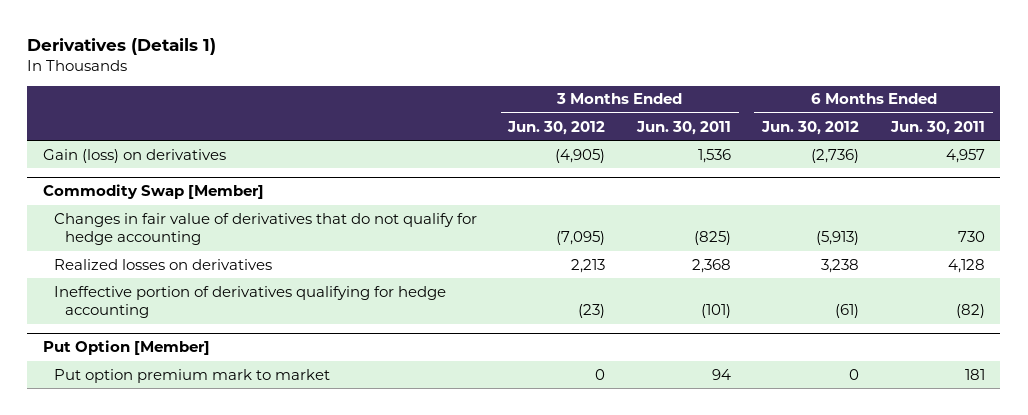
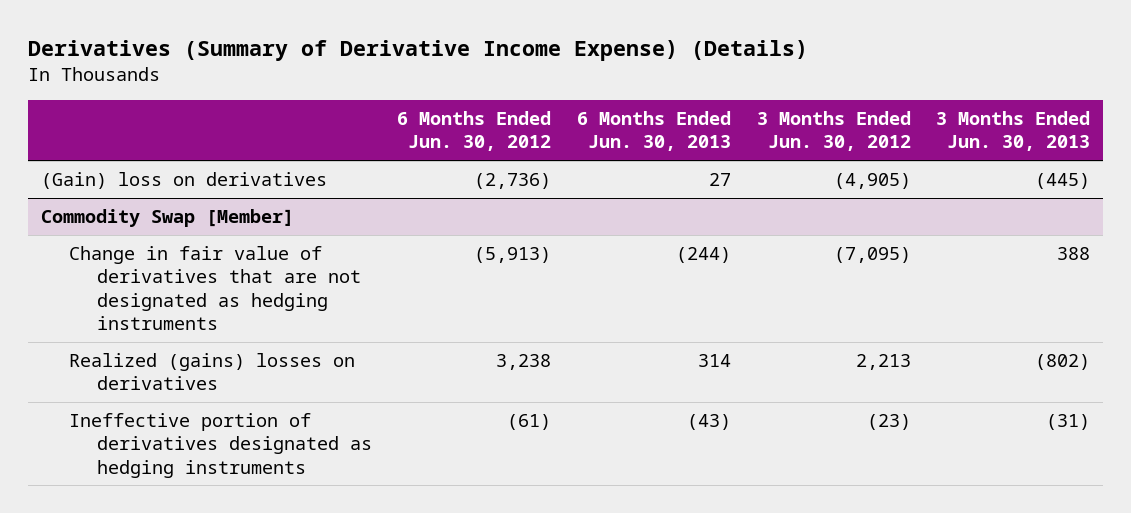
[27,37,217,55] Derivatives (Details 1) -> [27,40,808,62] Derivatives (Summary of Derivative Income Expense) (Details)
[635,120,731,135] Jun. 30, 2011 -> none
[889,120,985,135] Jun. 30, 2011 -> none
none -> [577,110,732,152] 6 Months Ended Jun. 30, 2013
none -> [936,110,1091,152] 3 Months Ended Jun. 30, 2013
[43,148,227,163] Gain (loss) on derivatives -> [40,172,327,190] (Gain) loss on derivatives
[43,340,211,356] Put Option [Member] -> none
[54,368,331,383] Put option premium mark to market -> none
[54,212,478,246] Changes in fair value of derivatives that do not qualify for hedge accounting -> [68,246,361,331] Change in fair value of derivatives that are not designated as hedging instruments
[54,258,273,270] Realized losses on derivatives -> [68,353,355,391] Realized (gains) losses on derivatives
[54,285,447,319] Ineffective portion of derivatives qualifying for hedge accounting -> [68,413,372,478] Ineffective portion of derivatives designated as hedging instruments

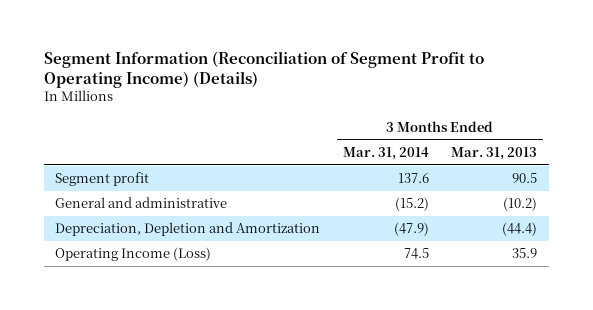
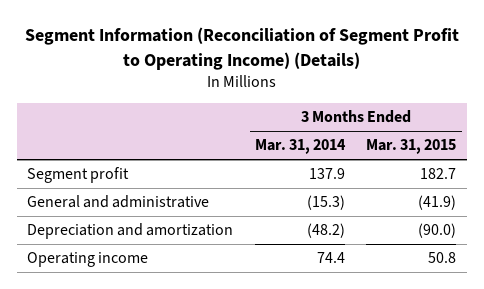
[451,146,538,160] Mar. 31, 2013 -> none
none -> [366,139,457,155] Mar. 31, 2015
[397,173,429,184] 137.6 -> [308,168,345,180] 137.9
[394,197,429,212] (15.2) -> [306,195,345,211] (15.3)
[55,222,321,237] Depreciation, Depletion and Amortization -> [27,223,234,240] Depreciation and amortization
[393,222,429,237] (47.9) -> [306,223,345,239] (48.2)
[55,247,212,262] Operating Income (Loss) -> [27,252,149,268] Operating income
[403,248,429,260] 74.5 -> [316,252,345,264] 74.4

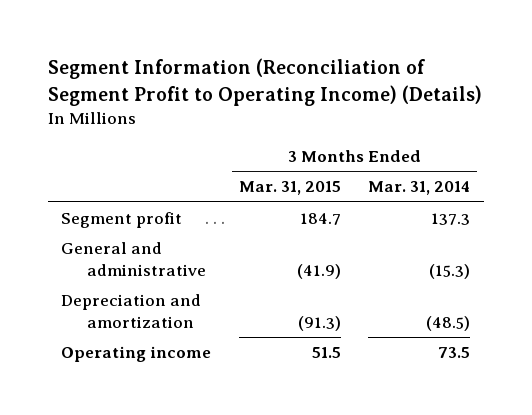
[308,168,345,180] 137.9 -> [431,213,471,226] 137.3
[420,168,457,180] 182.7 -> [299,213,341,226] 184.7
[306,223,345,239] (48.2) -> [426,315,471,331] (48.5)
[418,223,457,239] (90.0) -> [297,315,341,331] (91.3)
[316,252,345,264] 74.4 -> [438,347,471,359] 73.5
[428,252,457,264] 50.8 -> [311,347,341,359] 51.5

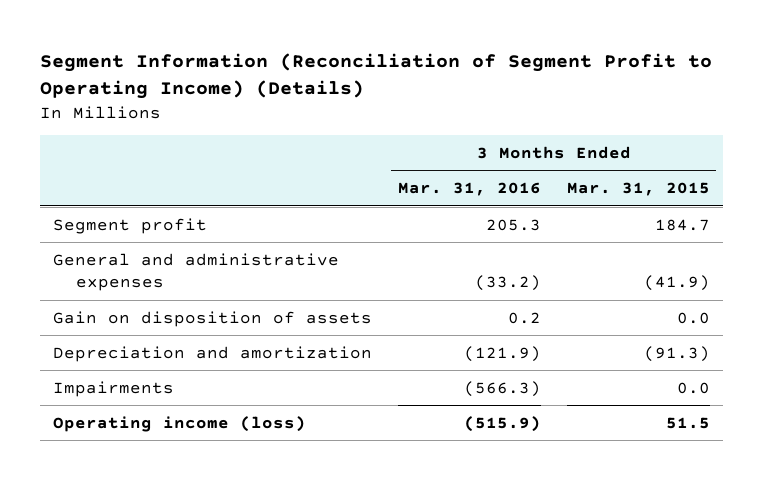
[368,181,471,196] Mar. 31, 2014 -> none
none -> [397,182,541,197] Mar. 31, 2016
[61,242,206,276] General and administrative -> [52,252,339,292] General and administrative expenses
none -> [52,310,372,327] Gain on disposition of assets
none -> [52,380,174,397] Impairments
[61,346,212,363] Operating income -> [52,415,306,432] Operating income (loss)

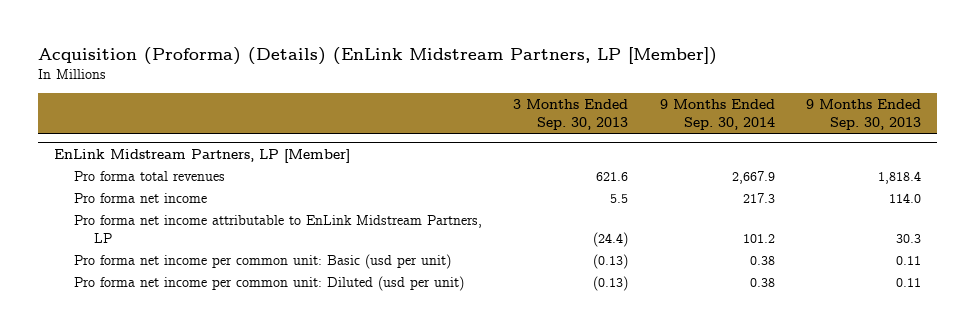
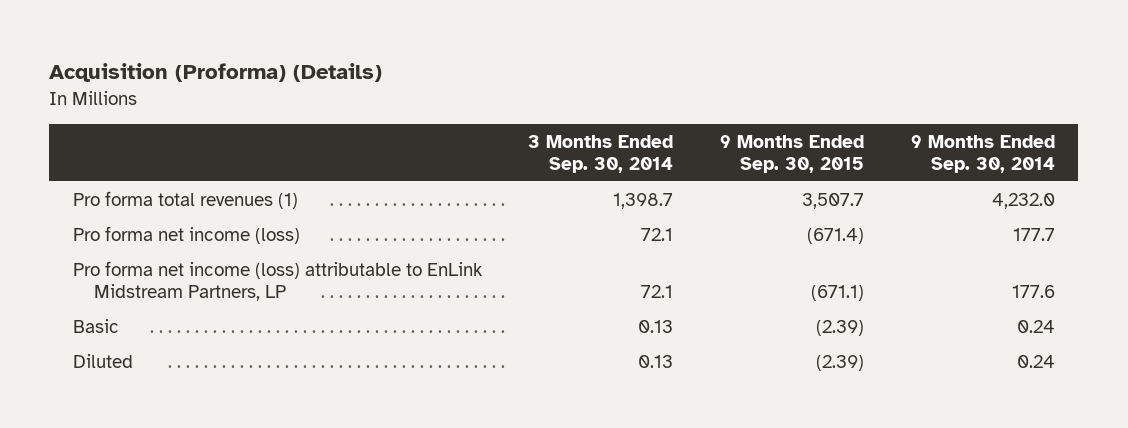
[37,47,717,66] Acquisition (Proforma) (Details) (EnLink Midstream Partners, LP [Member]) -> [49,63,383,83] Acquisition (Proforma) (Details)
[513,99,629,131] 3 Months Ended Sep. 30, 2013 -> none
[806,99,922,131] 9 Months Ended Sep. 30, 2013 -> none
none -> [528,134,674,174] 3 Months Ended Sep. 30, 2014
none -> [720,134,865,174] 9 Months Ended Sep. 30, 2015
[53,148,350,163] EnLink Midstream Partners, LP [Member] -> none
[73,254,451,270] Pro forma net income per common unit: Basic (usd per unit) -> none
[73,276,464,292] Pro forma net income per common unit: Diluted (usd per unit) -> none
[73,171,225,182] Pro forma total revenues -> [72,190,298,209] Pro forma total revenues (1)
[731,171,775,185] 2,667.9 -> [992,192,1056,209] 4,232.0
[73,193,207,204] Pro forma net income -> [72,225,300,244] Pro forma net income (loss)
[742,193,775,204] 217.3 -> [1013,227,1056,241] 177.7
[73,215,482,243] Pro forma net income attributable to EnLink Midstream Partners, LP -> [72,260,483,302] Pro forma net income (loss) attributable to EnLink Midstream Partners, LP
[742,233,775,243] 101.2 -> [1012,285,1056,299] 177.6
none -> [72,318,119,333] Basic
none -> [72,353,133,368] Diluted

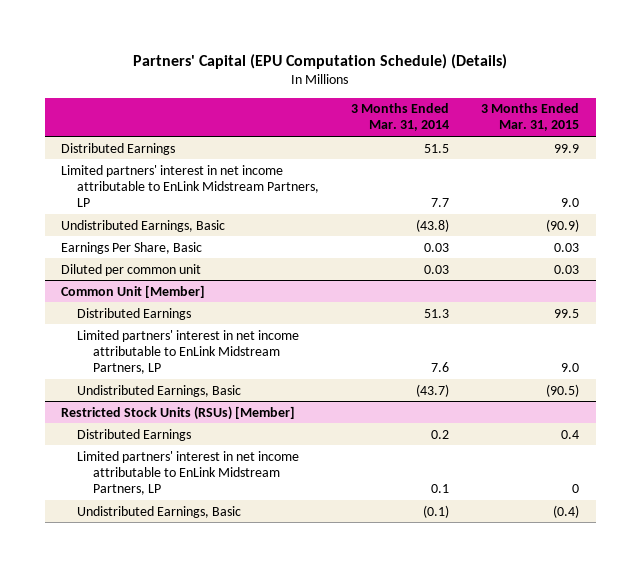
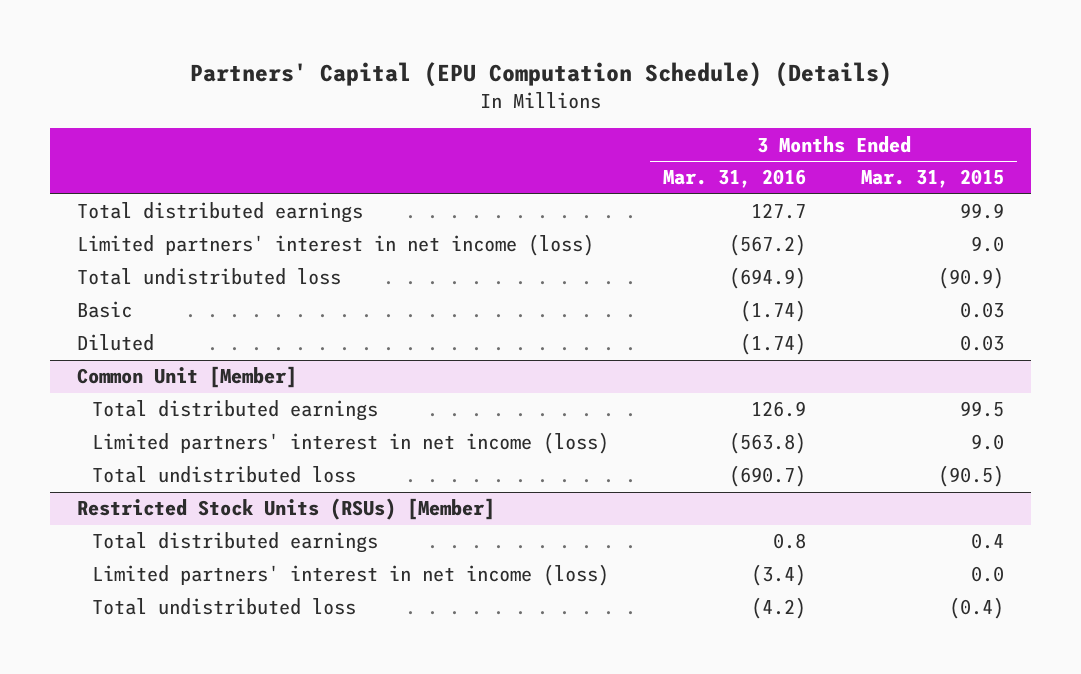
[351,103,450,132] 3 Months Ended Mar. 31, 2014 -> none
none -> [663,169,807,189] Mar. 31, 2016
[61,142,176,155] Distributed Earnings -> [77,202,364,224] Total distributed earnings
[61,164,320,207] Limited partners' interest in net income attributable to EnLink Midstream Partners, LP -> [77,234,595,257] Limited partners' interest in net income (loss)
[61,219,226,232] Undistributed Earnings, Basic -> [77,268,342,286] Total undistributed loss
[61,241,203,254] Earnings Per Share, Basic -> [77,301,133,319] Basic
[61,263,202,276] Diluted per common unit -> [77,334,155,352] Diluted
[77,307,192,320] Distributed Earnings -> [92,400,379,422] Total distributed earnings
[77,329,300,374] Limited partners' interest in net income attributable to EnLink Midstream Partners, LP -> [92,432,610,455] Limited partners' interest in net income (loss)
[77,384,242,397] Undistributed Earnings, Basic -> [92,466,357,484] Total undistributed loss
[77,428,192,441] Distributed Earnings -> [92,532,379,554] Total distributed earnings
[77,450,300,495] Limited partners' interest in net income attributable to EnLink Midstream Partners, LP -> [92,564,610,587] Limited partners' interest in net income (loss)
[572,483,580,493] 0 -> [970,566,1004,583] 0.0
[77,505,242,518] Undistributed Earnings, Basic -> [92,598,357,616] Total undistributed loss

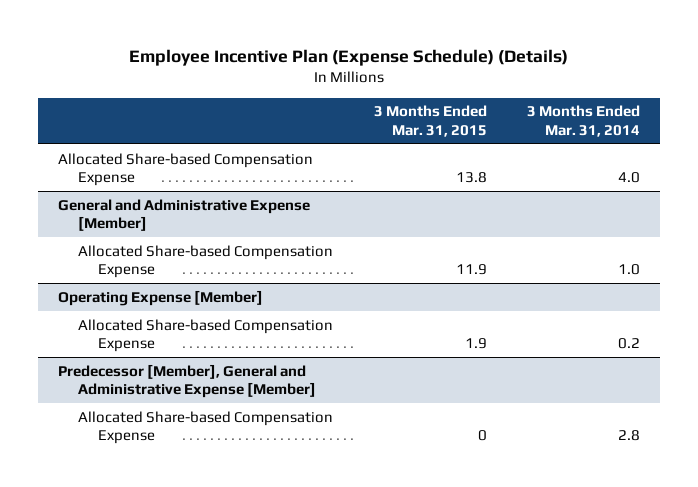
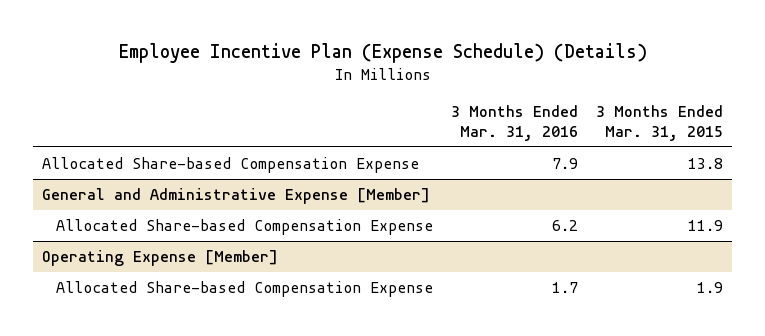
[526,105,640,137] 3 Months Ended Mar. 31, 2014 -> none
none -> [451,105,579,141] 3 Months Ended Mar. 31, 2016
[58,363,317,399] Predecessor [Member], General and Administrative Expense [Member] -> none
[78,410,334,445] Allocated Share-based Compensation Expense -> none

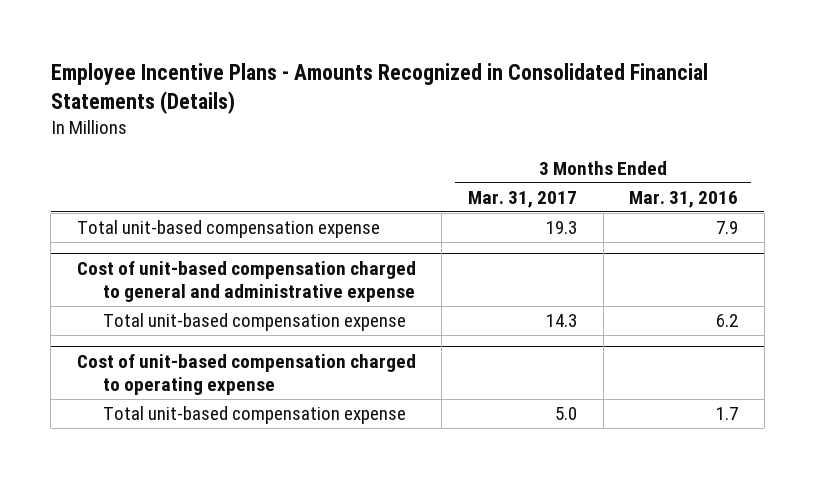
[118,43,647,64] Employee Incentive Plan (Expense Schedule) (Details) -> [50,62,708,115] Employee Incentive Plans - Amounts Recognized in Consolidated Financial Statements (Details)
[596,105,724,141] 3 Months Ended Mar. 31, 2015 -> none
none -> [468,190,578,208] Mar. 31, 2017
[42,157,420,174] Allocated Share-based Compensation Expense -> [76,220,380,239] Total unit-based compensation expense
[42,188,431,205] General and Administrative Expense [Member] -> [76,260,416,303] Cost of unit-based compensation charged to general and administrative expense
[56,219,434,236] Allocated Share-based Compensation Expense -> [102,313,406,332] Total unit-based compensation expense
[42,250,279,267] Operating Expense [Member] -> [76,353,416,396] Cost of unit-based compensation charged to operating expense
[56,281,434,298] Allocated Share-based Compensation Expense -> [102,406,406,425] Total unit-based compensation expense

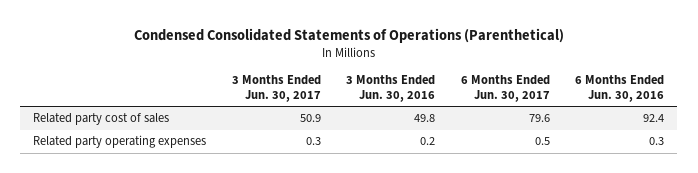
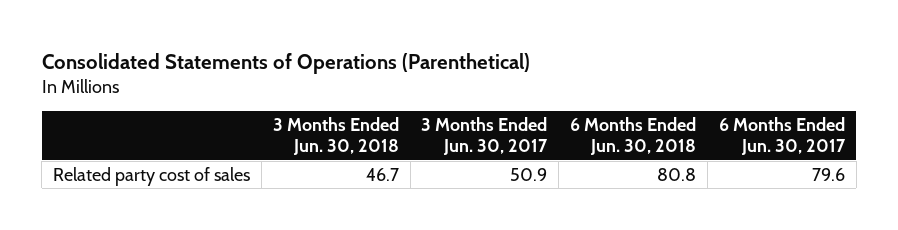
[133,27,564,43] Condensed Consolidated Statements of Operations (Parenthetical) -> [41,53,530,75] Consolidated Statements of Operations (Parenthetical)
[346,75,436,103] 3 Months Ended Jun. 30, 2016 -> none
[575,75,665,103] 6 Months Ended Jun. 30, 2016 -> none
none -> [272,116,399,156] 3 Months Ended Jun. 30, 2018
none -> [570,116,697,156] 6 Months Ended Jun. 30, 2018
[33,135,207,149] Related party operating expenses -> none

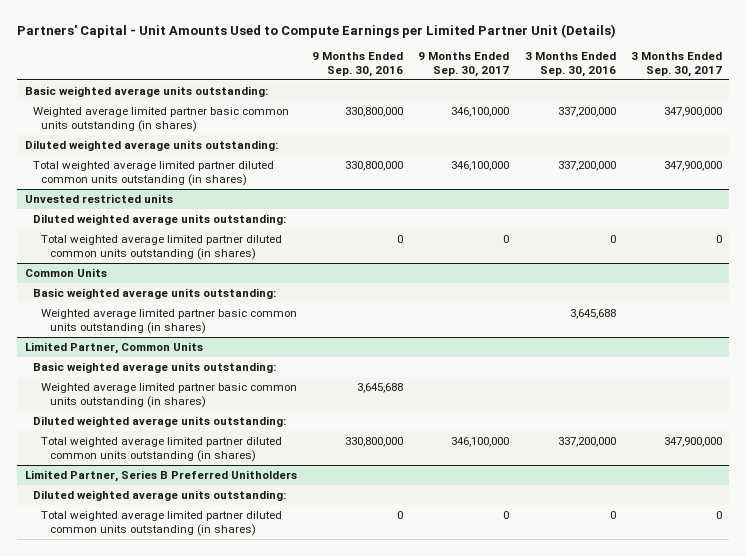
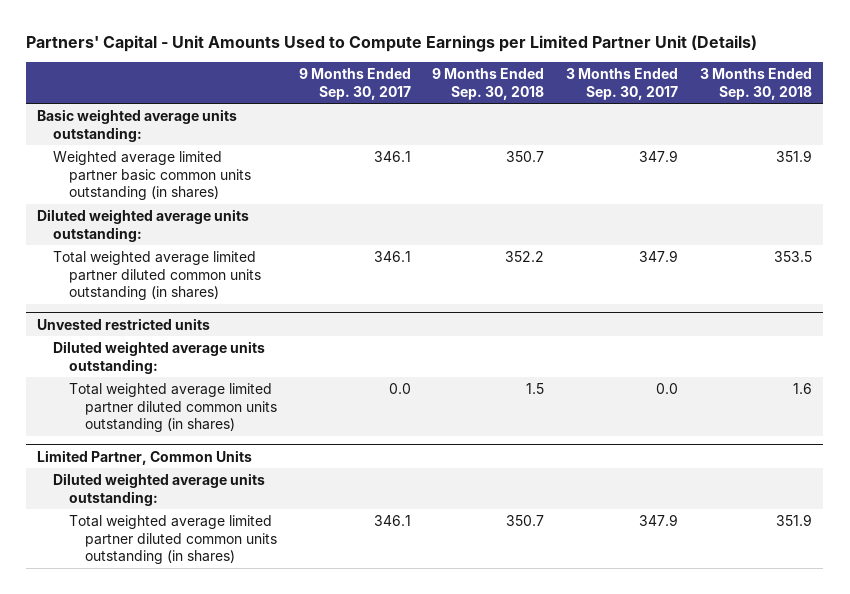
[312,52,404,77] 9 Months Ended Sep. 30, 2016 -> none
[524,52,616,77] 3 Months Ended Sep. 30, 2016 -> none
none -> [432,67,545,100] 9 Months Ended Sep. 30, 2018
none -> [700,67,813,100] 3 Months Ended Sep. 30, 2018
[451,107,510,118] 346,100,000 -> [373,150,411,162] 346.1
[663,107,722,118] 347,900,000 -> [639,149,679,162] 347.9
[451,161,510,172] 346,100,000 -> [373,250,411,262] 346.1
[663,161,722,172] 347,900,000 -> [639,249,679,262] 347.9
[24,268,107,278] Common Units -> none
[33,288,277,300] Basic weighted average units outstanding: -> none
[41,309,298,334] Weighted average limited partner basic common units outstanding (in shares) -> none
[503,235,510,244] 0 -> [388,382,411,394] 0.0
[715,235,722,244] 0 -> [656,382,679,394] 0.0
[33,362,277,374] Basic weighted average units outstanding: -> none
[41,383,298,408] Weighted average limited partner basic common units outstanding (in shares) -> none
[24,470,297,483] Limited Partner, Series B Preferred Unitholders -> none
[33,490,287,502] Diluted weighted average units outstanding: -> none
[41,511,283,536] Total weighted average limited partner diluted common units outstanding (in shares) -> none
[451,437,510,448] 346,100,000 -> [373,514,411,526] 346.1
[663,437,722,448] 347,900,000 -> [639,513,679,526] 347.9

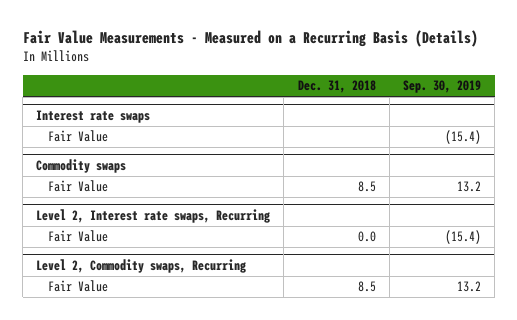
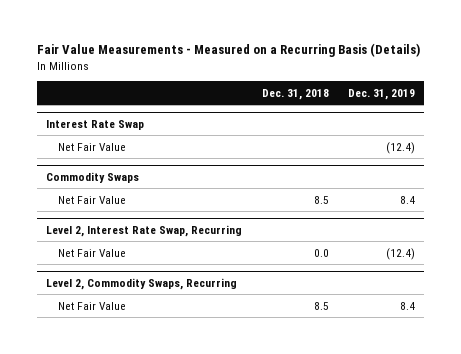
[402,80,481,94] Sep. 30, 2019 -> none
none -> [347,88,415,100] Dec. 31, 2019
[36,110,151,124] Interest rate swaps -> [46,119,145,130] Interest Rate Swap
[47,130,108,143] Fair Value -> [57,142,126,151] Net Fair Value
[36,159,127,174] Commodity swaps -> [46,171,140,183] Commodity Swaps
[47,180,108,193] Fair Value -> [57,195,126,204] Net Fair Value
[36,209,271,224] Level 2, Interest rate swaps, Recurring -> [46,224,243,237] Level 2, Interest Rate Swap, Recurring
[47,230,108,243] Fair Value -> [57,248,126,257] Net Fair Value
[36,259,247,274] Level 2, Commodity swaps, Recurring -> [46,277,238,290] Level 2, Commodity Swaps, Recurring
[47,280,108,293] Fair Value -> [57,301,126,310] Net Fair Value

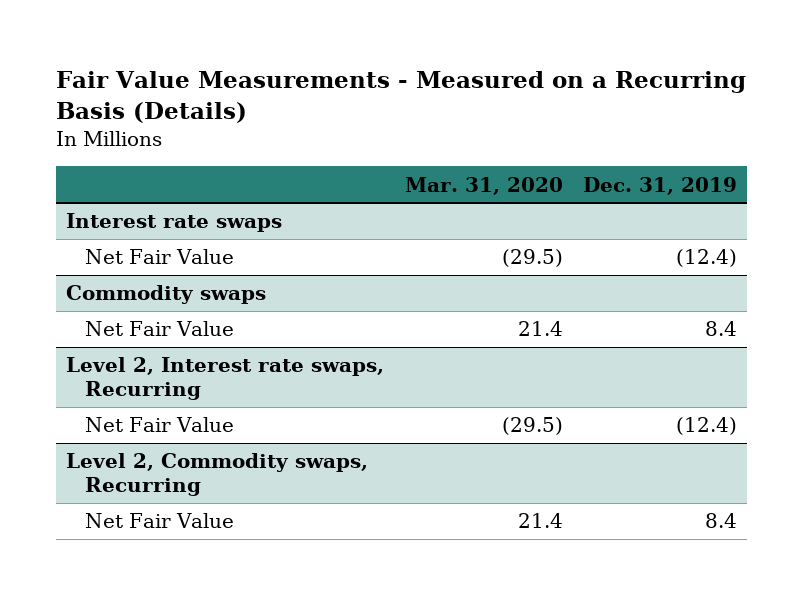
[261,88,329,100] Dec. 31, 2018 -> none
none -> [404,176,563,195] Mar. 31, 2020
[46,119,145,130] Interest Rate Swap -> [66,213,283,233] Interest rate swaps
[46,171,140,183] Commodity Swaps -> [66,285,267,305] Commodity swaps
[46,224,243,237] Level 2, Interest Rate Swap, Recurring -> [66,357,385,401] Level 2, Interest rate swaps, Recurring
[46,277,238,290] Level 2, Commodity Swaps, Recurring -> [66,453,369,497] Level 2, Commodity swaps, Recurring

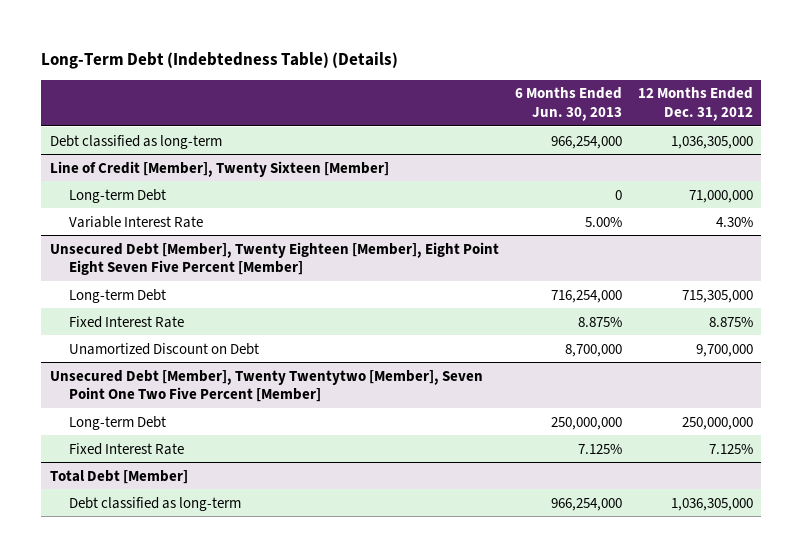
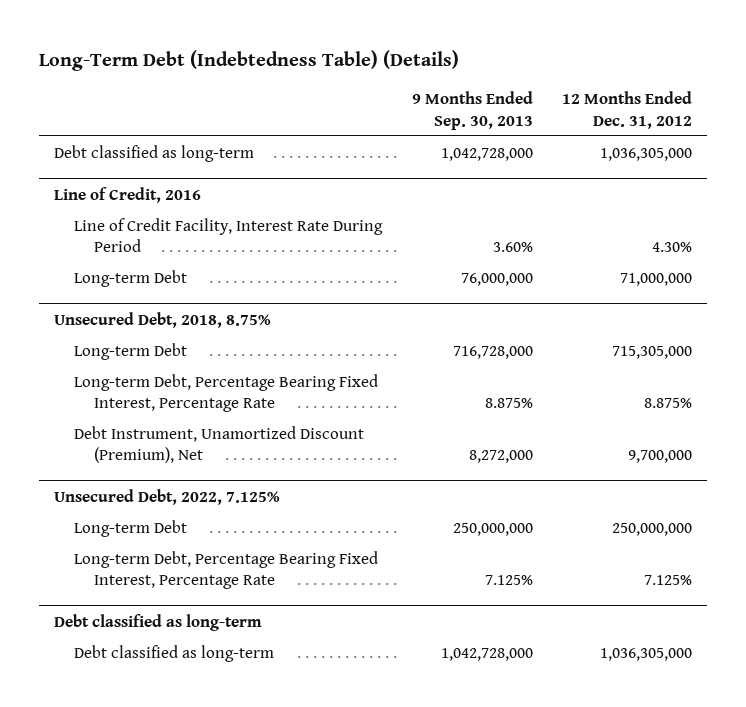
[514,87,622,122] 6 Months Ended Jun. 30, 2013 -> none
none -> [411,91,533,130] 9 Months Ended Sep. 30, 2013
[49,160,389,177] Line of Credit [Member], Twenty Sixteen [Member] -> none
none -> [54,186,202,203] Line of Credit, 2016
none -> [74,217,384,253] Line of Credit Facility, Interest Rate During Period
[69,215,204,228] Variable Interest Rate -> none
[49,241,499,276] Unsecured Debt [Member], Twenty Eighteen [Member], Eight Point Eight Seven Five Percent [Member] -> none
none -> [54,311,272,328] Unsecured Debt, 2018, 8.75%
[49,369,483,403] Unsecured Debt [Member], Twenty Twentytwo [Member], Seven Point One Two Five Percent [Member] -> none
[69,315,185,328] Fixed Interest Rate -> [74,373,379,413] Long-term Debt, Percentage Bearing Fixed Interest, Percentage Rate
[69,342,260,355] Unamortized Discount on Debt -> [74,425,365,464] Debt Instrument, Unamortized Discount (Premium), Net
none -> [54,488,281,505] Unsecured Debt, 2022, 7.125%
[49,469,188,484] Total Debt [Member] -> none
[69,442,185,455] Fixed Interest Rate -> [74,550,379,590] Long-term Debt, Percentage Bearing Fixed Interest, Percentage Rate
none -> [54,613,263,631] Debt classified as long-term

